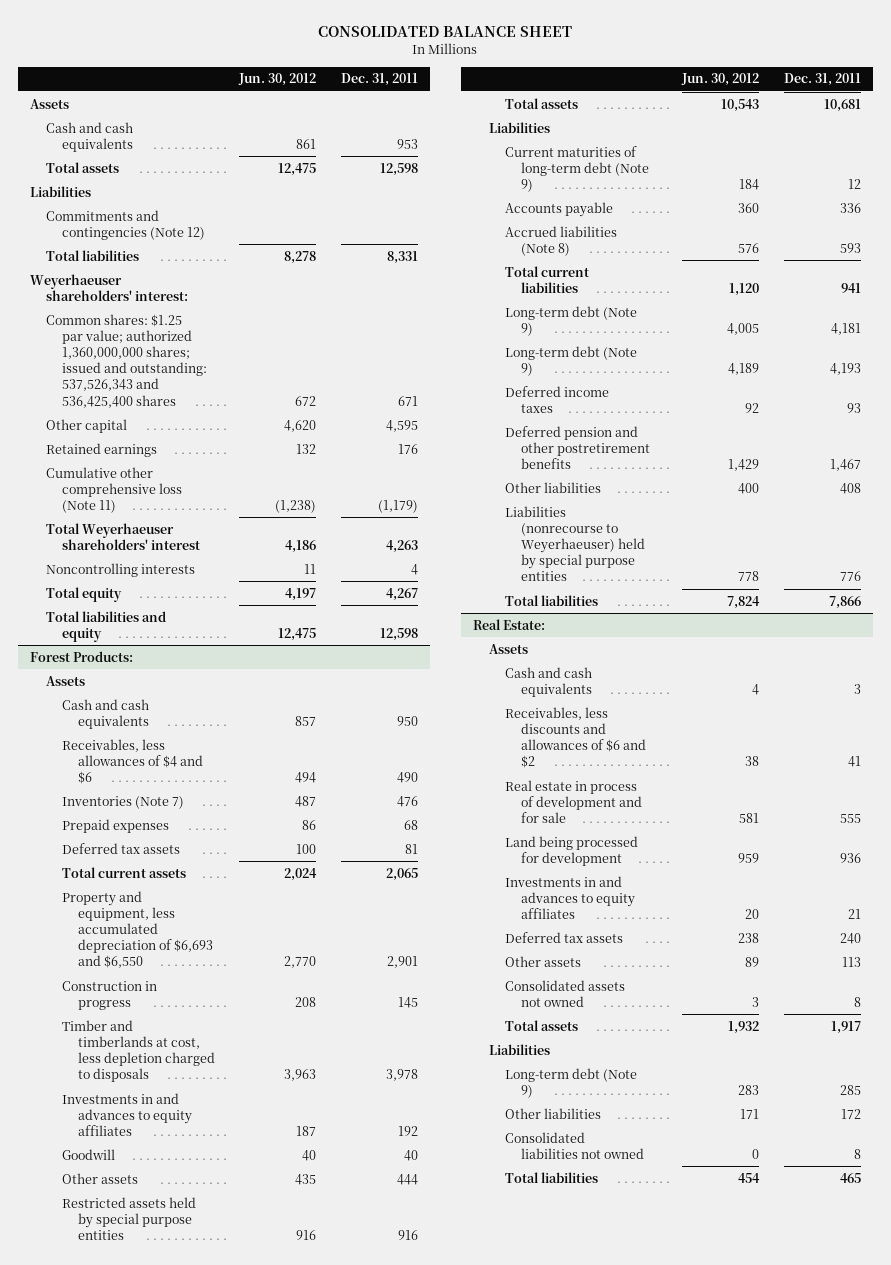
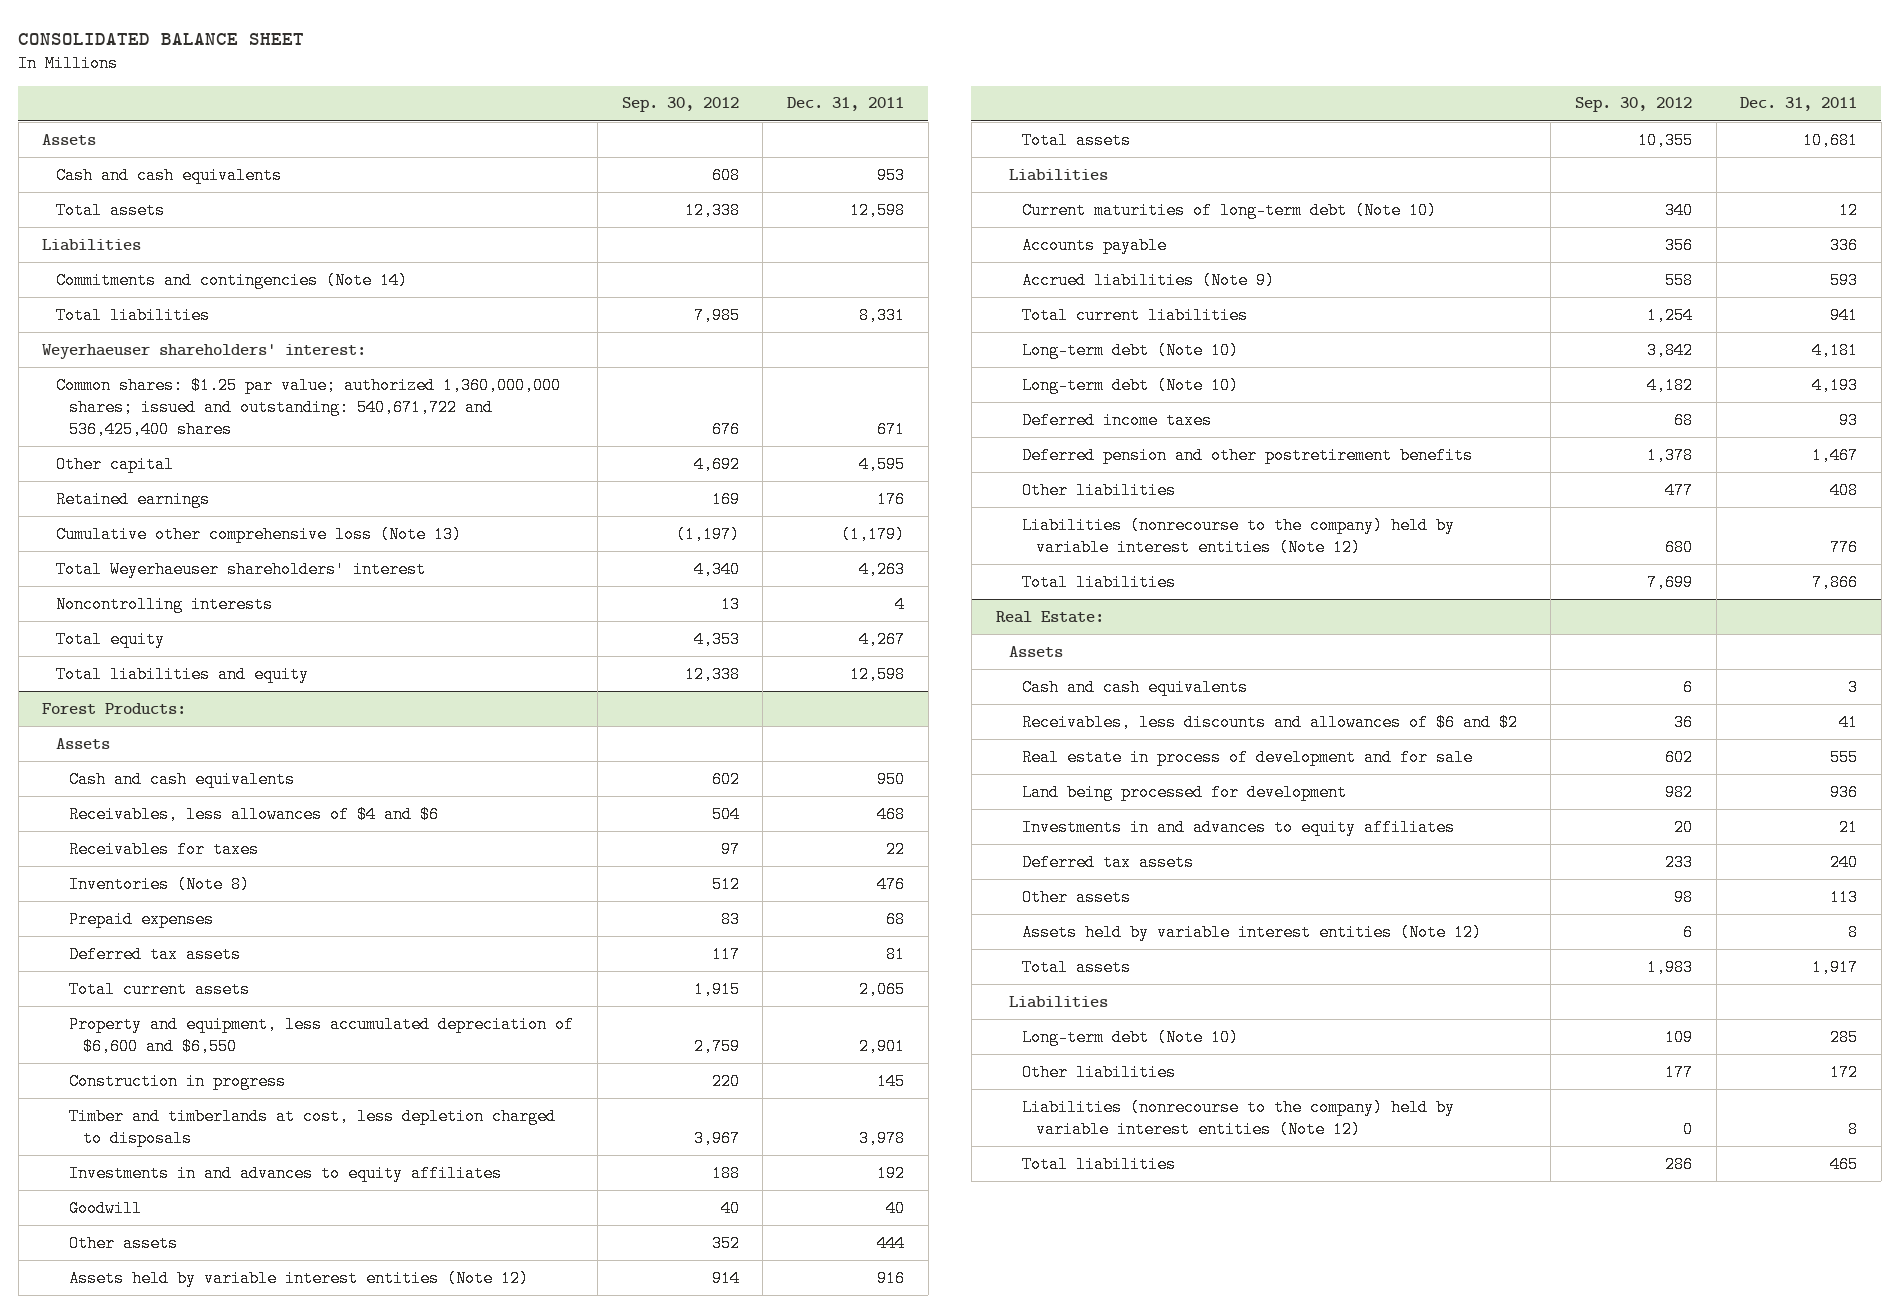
[238,73,317,87] Jun. 30, 2012 -> none
none -> [621,97,739,113] Sep. 30, 2012
[46,209,205,240] Commitments and contingencies (Note 12) -> [55,271,408,289] Commitments and contingencies (Note 14)
[46,313,207,408] Common shares: $1.25 par value; authorized 1,360,000,000 shares; issued and outstanding: 537,526,343 and 536,425,400 shares -> [55,376,561,439] Common shares: $1.25 par value; authorized 1,360,000,000 shares; issued and outstanding: 540,671,722 and 536,425,400 shares
[46,466,182,513] Cumulative other comprehensive loss (Note 11) -> [55,525,462,543] Cumulative other comprehensive loss (Note 13)
[396,771,418,783] 490 -> [877,805,906,823] 468
none -> [69,840,260,858] Receivables for taxes
[61,795,184,809] Inventories (Note 7) -> [69,875,251,893] Inventories (Note 8)
[61,890,213,969] Property and equipment, less accumulated depreciation of $6,693 and $6,550 -> [69,1015,575,1055] Property and equipment, less accumulated depreciation of $6,600 and $6,550
[61,1196,196,1240] Restricted assets held by special purpose entities -> [69,1269,530,1287] Assets held by variable interest entities (Note 12)
[505,145,649,192] Current maturities of long-term debt (Note 9) -> [1022,201,1438,219] Current maturities of long-term debt (Note 10)
[505,225,618,256] Accrued liabilities (Note 8) -> [1022,271,1276,289] Accrued liabilities (Note 9)
[505,305,638,336] Long-term debt (Note 9) -> [1022,341,1240,359] Long-term debt (Note 10)
[505,345,638,376] Long-term debt (Note 9) -> [1022,376,1240,394] Long-term debt (Note 10)
[505,505,645,582] Liabilities (nonrecourse to Weyerhaeuser) held by special purpose entities -> [1022,516,1456,556] Liabilities (nonrecourse to the company) held by variable interest entities (Note 12)
[505,979,626,1007] Consolidated assets not owned -> none
none -> [1022,923,1483,941] Assets held by variable interest entities (Note 12)
[505,1067,638,1098] Long-term debt (Note 9) -> [1022,1028,1240,1046] Long-term debt (Note 10)
[505,1131,644,1159] Consolidated liabilities not owned -> none
none -> [1022,1098,1456,1138] Liabilities (nonrecourse to the company) held by variable interest entities (Note 12)

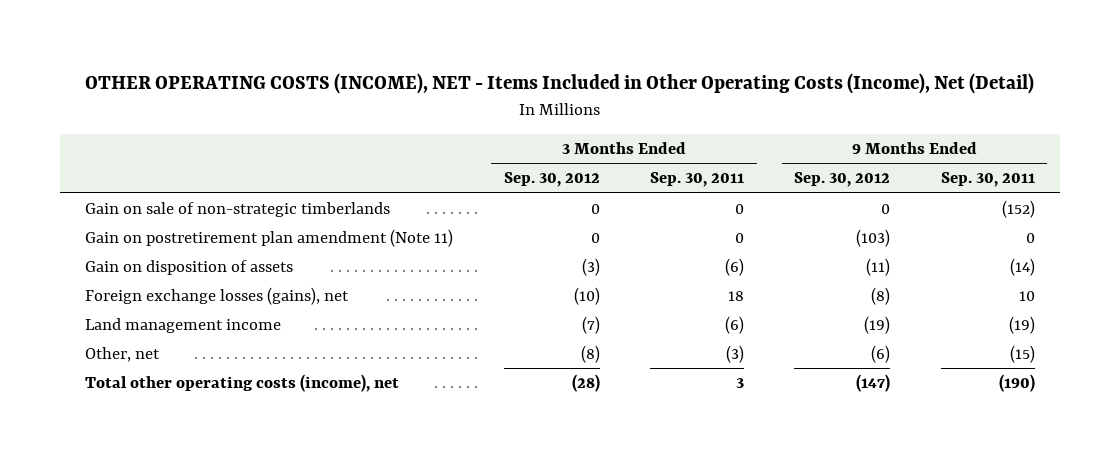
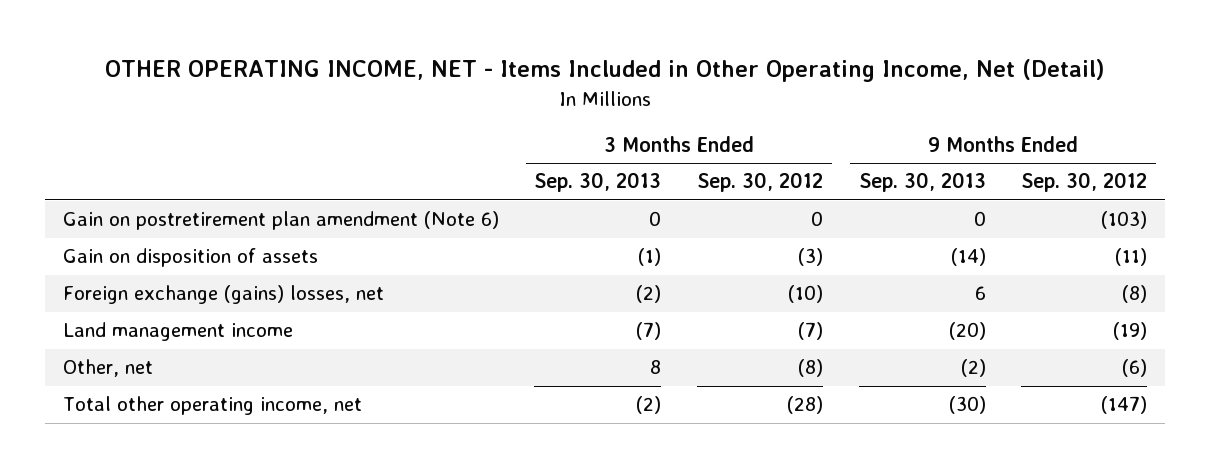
[84,73,1034,95] OTHER OPERATING COSTS (INCOME), NET - Items Included in Other Operating Costs (Income), Net (Detail) -> [105,59,1106,83] OTHER OPERATING INCOME, NET - Items Included in Other Operating Income, Net (Detail)
[649,172,744,188] Sep. 30, 2011 -> none
[940,172,1035,188] Sep. 30, 2011 -> none
none -> [534,172,662,193] Sep. 30, 2013
none -> [858,172,986,193] Sep. 30, 2013
[85,202,391,218] Gain on sale of non-strategic timberlands -> none
[85,229,454,248] Gain on postretirement plan amendment (Note 11) -> [62,211,499,231] Gain on postretirement plan amendment (Note 6)
[85,287,350,306] Foreign exchange losses (gains), net -> [62,285,384,305] Foreign exchange (gains) losses, net
[85,374,400,393] Total other operating costs (income), net -> [62,396,362,416] Total other operating income, net

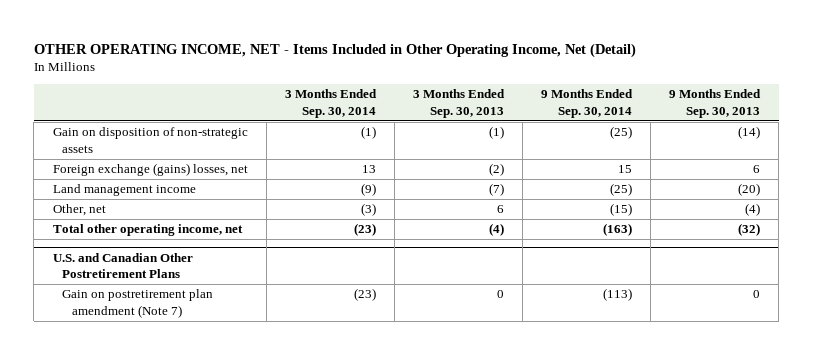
[697,172,824,193] Sep. 30, 2012 -> none
[1021,172,1148,193] Sep. 30, 2012 -> none
none -> [284,89,377,118] 3 Months Ended Sep. 30, 2014
none -> [541,89,634,118] 9 Months Ended Sep. 30, 2014
[62,211,499,231] Gain on postretirement plan amendment (Note 6) -> none
[62,248,318,268] Gain on disposition of assets -> [52,127,248,153] Gain on disposition of non-strategic assets
[650,360,662,375] 8 -> [496,205,504,214] 6
[960,359,986,378] (2) -> [745,203,761,217] (4)
[636,396,662,415] (2) -> [488,223,504,237] (4)
[948,396,986,415] (30) -> [738,223,761,237] (32)
none -> [52,252,193,279] U.S. and Canadian Other Postretirement Plans
none -> [62,289,214,318] Gain on postretirement plan amendment (Note 7)

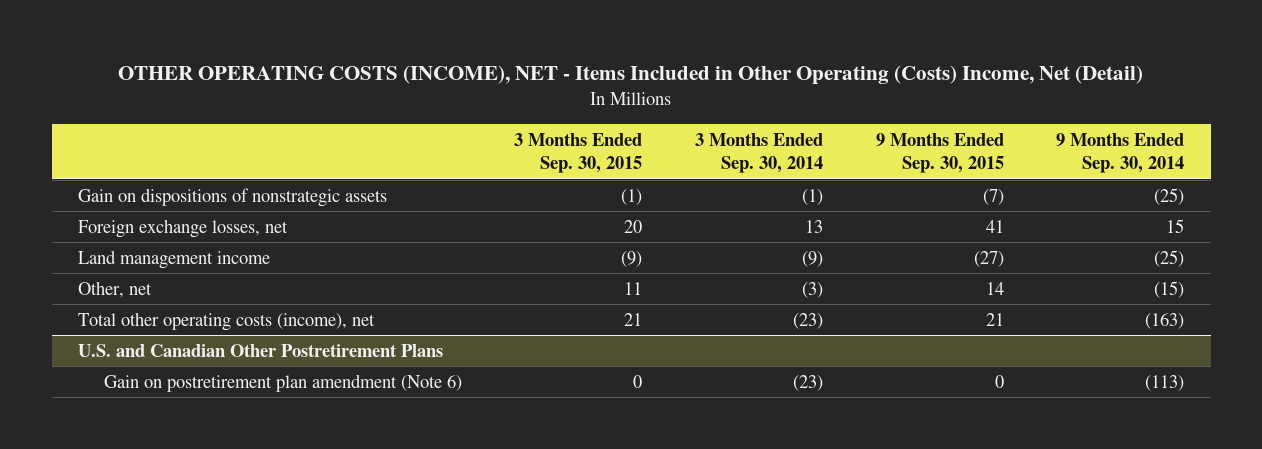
[33,42,636,58] OTHER OPERATING INCOME, NET - Items Included in Other Operating Income, Net (Detail) -> [118,65,1144,86] OTHER OPERATING COSTS (INCOME), NET - Items Included in Other Operating (Costs) Income, Net (Detail)
[412,89,505,118] 3 Months Ended Sep. 30, 2013 -> none
[669,89,762,118] 9 Months Ended Sep. 30, 2013 -> none
none -> [514,132,643,174] 3 Months Ended Sep. 30, 2015
none -> [875,132,1004,174] 9 Months Ended Sep. 30, 2015
[52,127,248,153] Gain on disposition of non-strategic assets -> [78,187,388,207] Gain on dispositions of nonstrategic assets
[52,163,248,177] Foreign exchange (gains) losses, net -> [78,218,289,238] Foreign exchange losses, net
[52,224,243,237] Total other operating income, net -> [78,311,376,331] Total other operating costs (income), net
[62,289,214,318] Gain on postretirement plan amendment (Note 7) -> [103,373,462,392] Gain on postretirement plan amendment (Note 6)

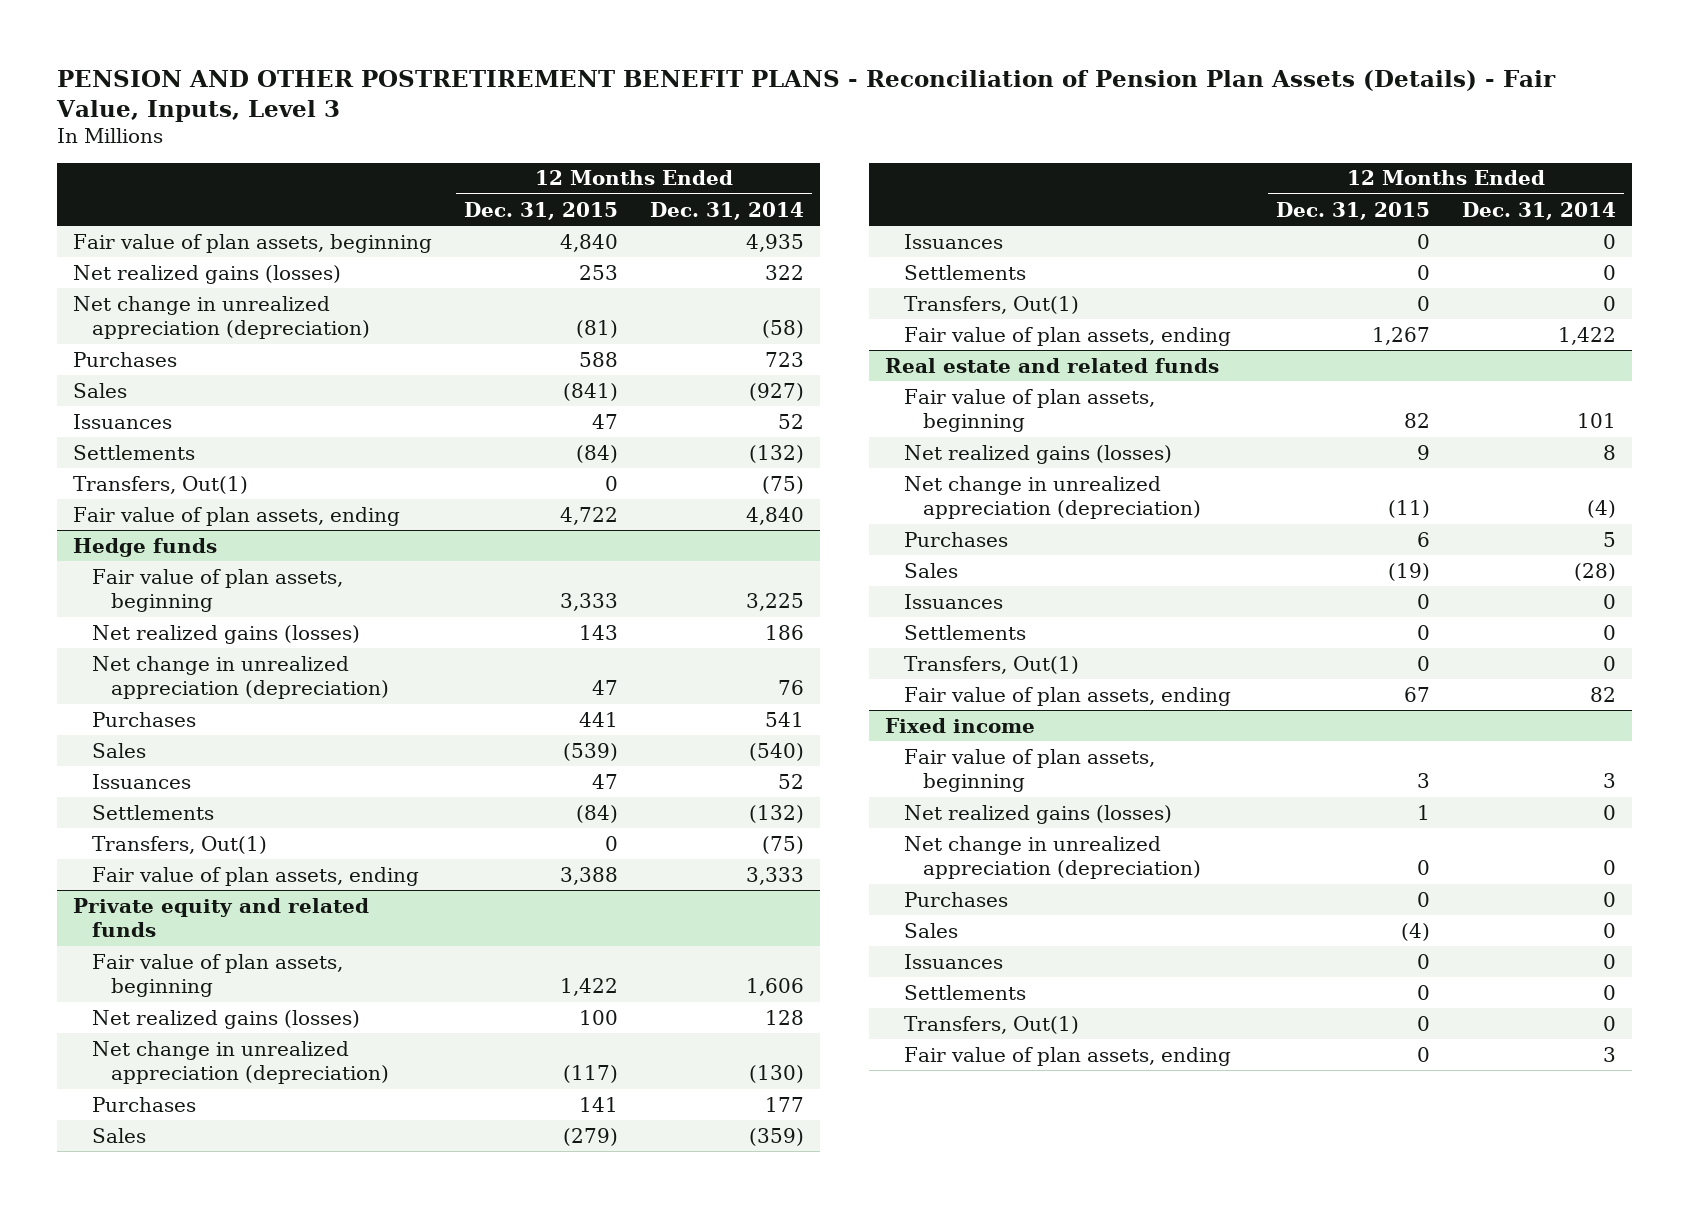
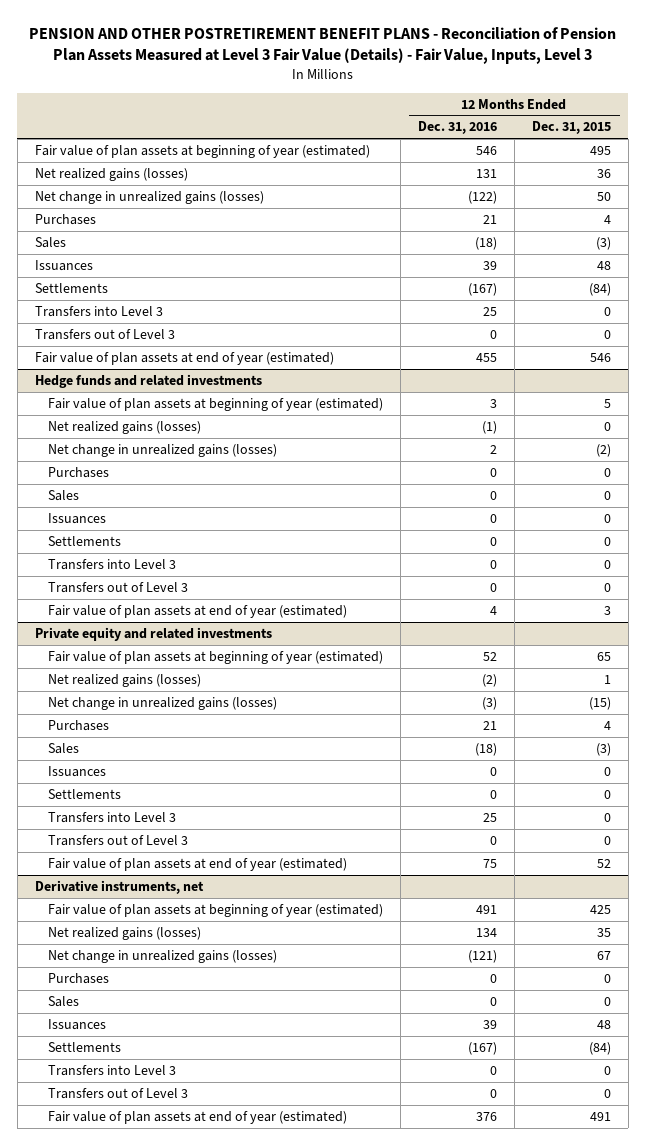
[55,69,1556,122] PENSION AND OTHER POSTRETIREMENT BENEFIT PLANS - Reconciliation of Pension Plan Assets (Details) - Fair Value, Inputs, Level 3 -> [28,26,616,65] PENSION AND OTHER POSTRETIREMENT BENEFIT PLANS - Reconciliation of Pension Plan Assets Measured at Level 3 Fair Value (Details) - Fair Value, Inputs, Level 3
[649,201,804,220] Dec. 31, 2014 -> none
none -> [418,121,498,135] Dec. 31, 2016
[72,444,195,460] Settlements -> none
[72,475,248,494] Transfers, Out(1) -> none
[72,506,400,526] Fair value of plan assets, ending -> none
[72,537,217,557] Hedge funds -> none
[91,568,343,613] Fair value of plan assets, beginning -> none
[91,624,360,644] Net realized gains (losses) -> none
[91,655,390,700] Net change in unrealized appreciation (depreciation) -> none
[91,711,196,727] Purchases -> none
[91,742,146,758] Sales -> none
[91,773,191,789] Issuances -> none
[72,233,432,253] Fair value of plan assets, beginning -> [34,144,370,158] Fair value of plan assets at beginning of year (estimated)
[559,233,618,252] 4,840 -> [589,145,611,155] 495
[578,264,618,280] 253 -> [596,168,611,178] 36
[72,295,370,340] Net change in unrealized appreciation (depreciation) -> [34,190,264,204] Net change in unrealized gains (losses)
[575,320,618,339] (81) -> [596,191,611,201] 50
[578,351,618,367] 588 -> [603,214,611,224] 4
[562,382,618,401] (841) -> [595,236,611,250] (3)
[591,413,618,429] 47 -> [596,260,611,270] 48
[72,897,369,938] Private equity and related funds -> none
[903,233,1003,249] Issuances -> none
[903,264,1026,280] Settlements -> none
[903,295,1079,314] Transfers, Out(1) -> none
[903,326,1231,346] Fair value of plan assets, ending -> none
[884,357,1219,373] Real estate and related funds -> none
[903,388,1155,433] Fair value of plan assets, beginning -> none
[903,444,1172,464] Net realized gains (losses) -> none
[903,475,1202,520] Net change in unrealized appreciation (depreciation) -> none
[903,531,1008,547] Purchases -> none
[903,562,958,578] Sales -> none
none -> [34,305,163,317] Transfers into Level 3
[91,835,267,854] Transfers, Out(1) -> [34,328,175,340] Transfers out of Level 3
[91,866,419,886] Fair value of plan assets, ending -> [34,351,334,365] Fair value of plan assets at end of year (estimated)
[559,866,618,885] 3,388 -> [589,352,611,362] 546
none -> [34,373,262,388] Hedge funds and related investments
[91,953,343,998] Fair value of plan assets, beginning -> [48,397,384,411] Fair value of plan assets at beginning of year (estimated)
[559,978,618,997] 1,422 -> [603,398,611,408] 5
[578,1009,618,1025] 100 -> [603,421,611,431] 0
[91,1040,390,1085] Net change in unrealized appreciation (depreciation) -> [48,443,278,457] Net change in unrealized gains (losses)
[562,1065,618,1084] (117) -> [595,443,611,457] (2)
[578,1096,618,1112] 141 -> [603,467,611,477] 0
[562,1127,618,1146] (279) -> [603,490,611,500] 0
[884,717,1035,733] Fixed income -> none
none -> [48,558,177,570] Transfers into Level 3
[903,655,1079,674] Transfers, Out(1) -> [48,581,189,593] Transfers out of Level 3
[903,686,1231,706] Fair value of plan assets, ending -> [48,604,348,618] Fair value of plan assets at end of year (estimated)
[1403,686,1430,702] 67 -> [603,605,611,615] 3
none -> [34,626,272,641] Private equity and related investments
[903,748,1155,793] Fair value of plan assets, beginning -> [48,650,384,664] Fair value of plan assets at beginning of year (estimated)
[1416,773,1430,789] 3 -> [596,651,611,661] 65
[903,835,1202,880] Net change in unrealized appreciation (depreciation) -> [48,696,278,710] Net change in unrealized gains (losses)
[1416,860,1430,876] 0 -> [588,696,611,710] (15)
[1416,891,1430,907] 0 -> [603,720,611,730] 4
[1400,922,1430,941] (4) -> [595,742,611,756] (3)
none -> [48,811,177,823] Transfers into Level 3
[903,1015,1079,1034] Transfers, Out(1) -> [48,834,189,846] Transfers out of Level 3
[903,1046,1231,1066] Fair value of plan assets, ending -> [48,857,348,871] Fair value of plan assets at end of year (estimated)
[1416,1046,1430,1062] 0 -> [596,858,611,868] 52
none -> [34,879,204,894] Derivative instruments, net
none -> [48,903,384,917] Fair value of plan assets at beginning of year (estimated)
none -> [48,926,202,940] Net realized gains (losses)
none -> [48,949,278,963] Net change in unrealized gains (losses)
none -> [48,972,110,984] Purchases
none -> [48,995,80,1007] Sales
none -> [48,1018,107,1030] Issuances
none -> [48,1041,122,1052] Settlements
none -> [48,1064,177,1076] Transfers into Level 3
none -> [48,1087,189,1099] Transfers out of Level 3
none -> [48,1110,348,1124] Fair value of plan assets at end of year (estimated)

